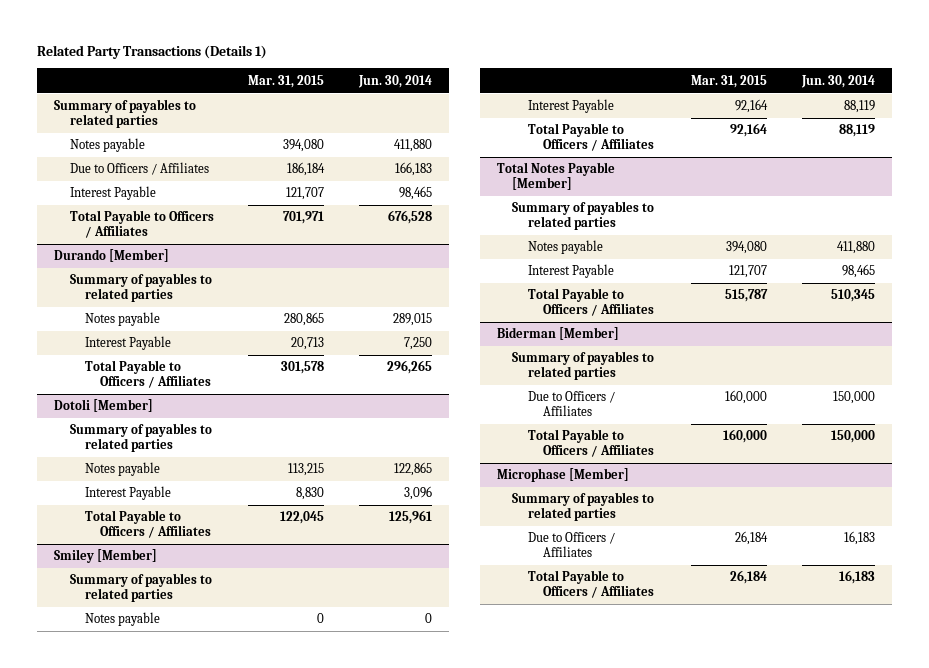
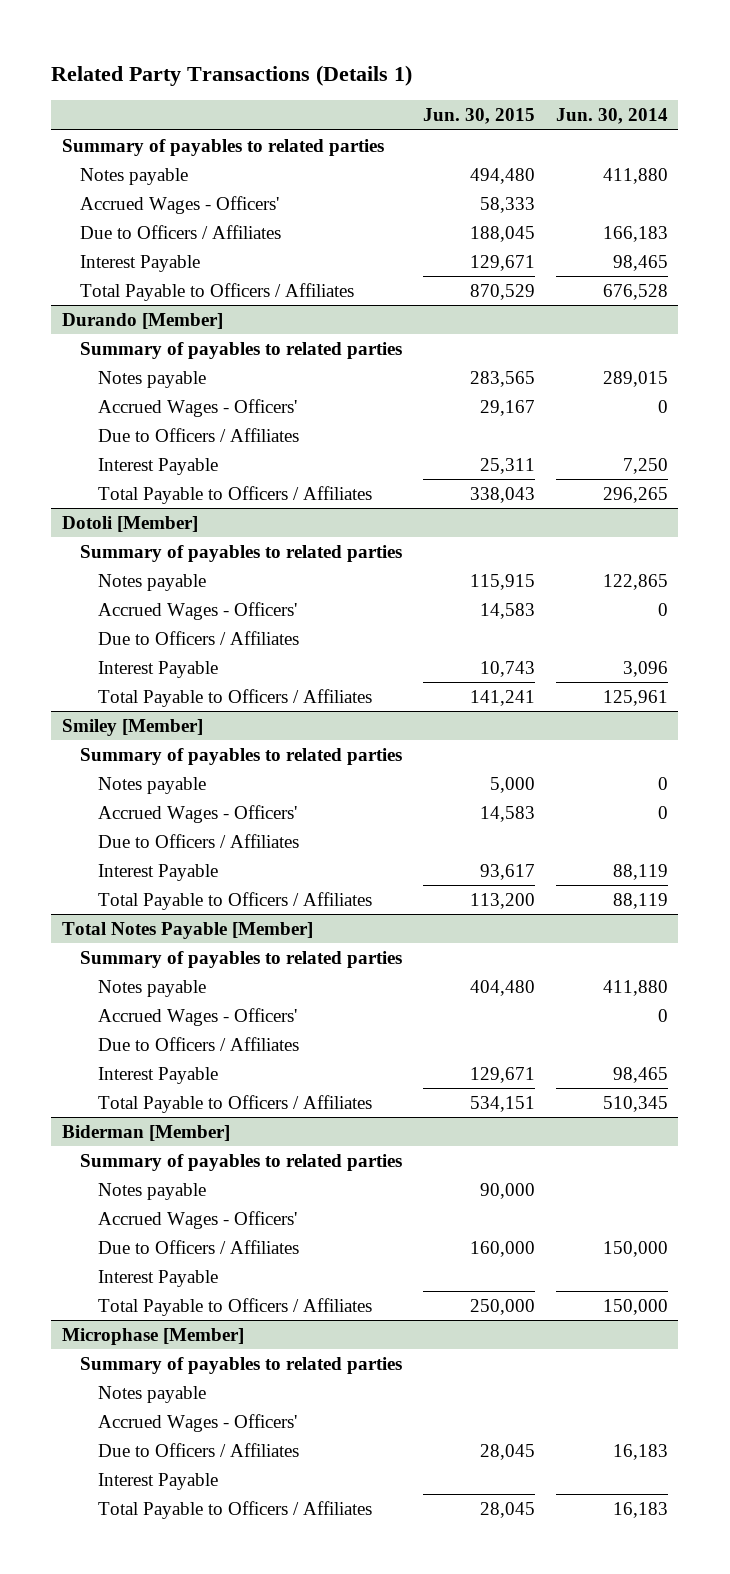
[248,74,325,88] Mar. 31, 2015 -> none
none -> [422,108,535,125] Jun. 30, 2015
none -> [79,195,279,214] Accrued Wages - Officers'
none -> [97,398,297,417] Accrued Wages - Officers'
none -> [97,427,299,442] Due to Officers / Affiliates
none -> [97,601,297,620] Accrued Wages - Officers'
none -> [97,630,299,645] Due to Officers / Affiliates
none -> [97,804,297,823] Accrued Wages - Officers'
none -> [97,833,299,848] Due to Officers / Affiliates
none -> [97,1007,297,1026] Accrued Wages - Officers'
none -> [97,1036,299,1051] Due to Officers / Affiliates
none -> [97,1182,206,1200] Notes payable
none -> [97,1210,297,1229] Accrued Wages - Officers'
none -> [97,1269,218,1287] Interest Payable
none -> [97,1385,206,1403] Notes payable
none -> [97,1413,297,1432] Accrued Wages - Officers'
none -> [97,1472,218,1490] Interest Payable

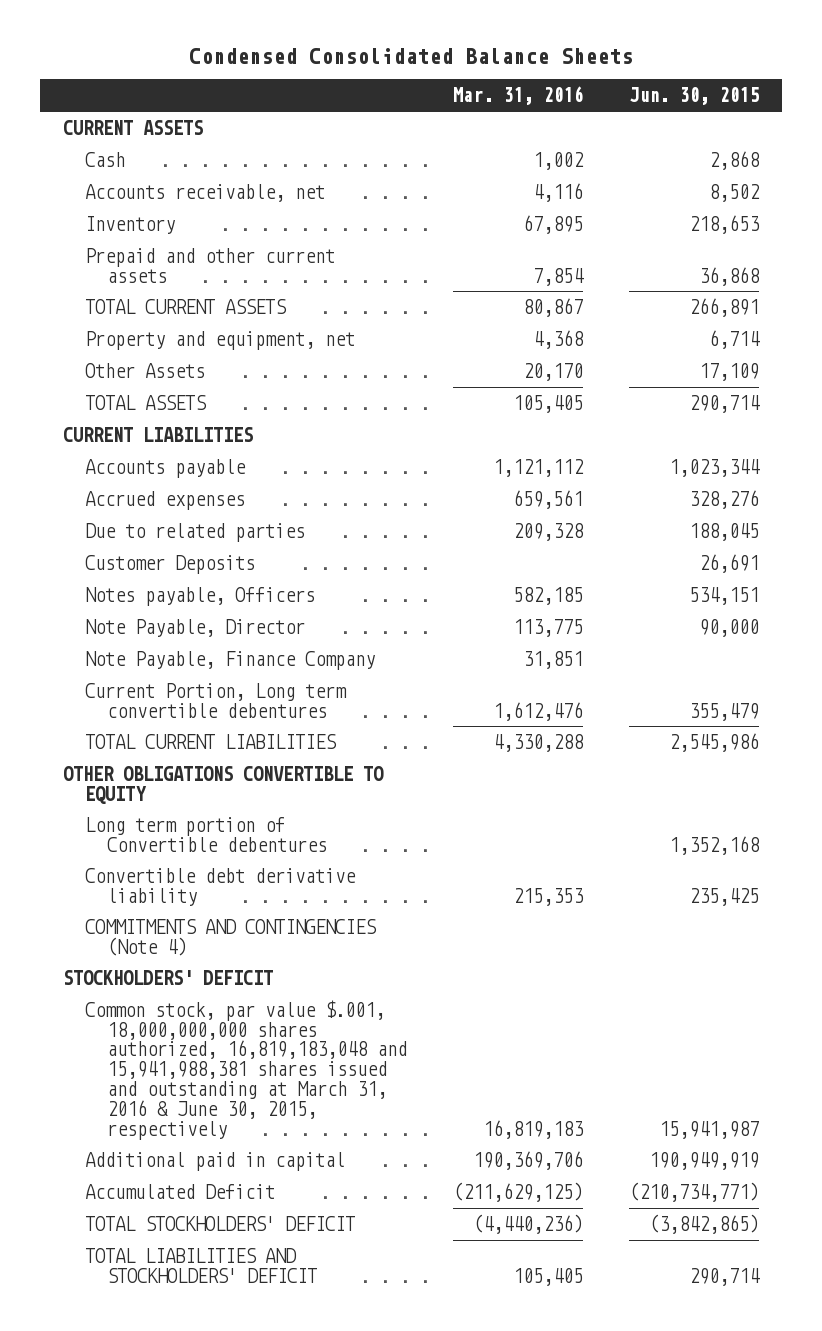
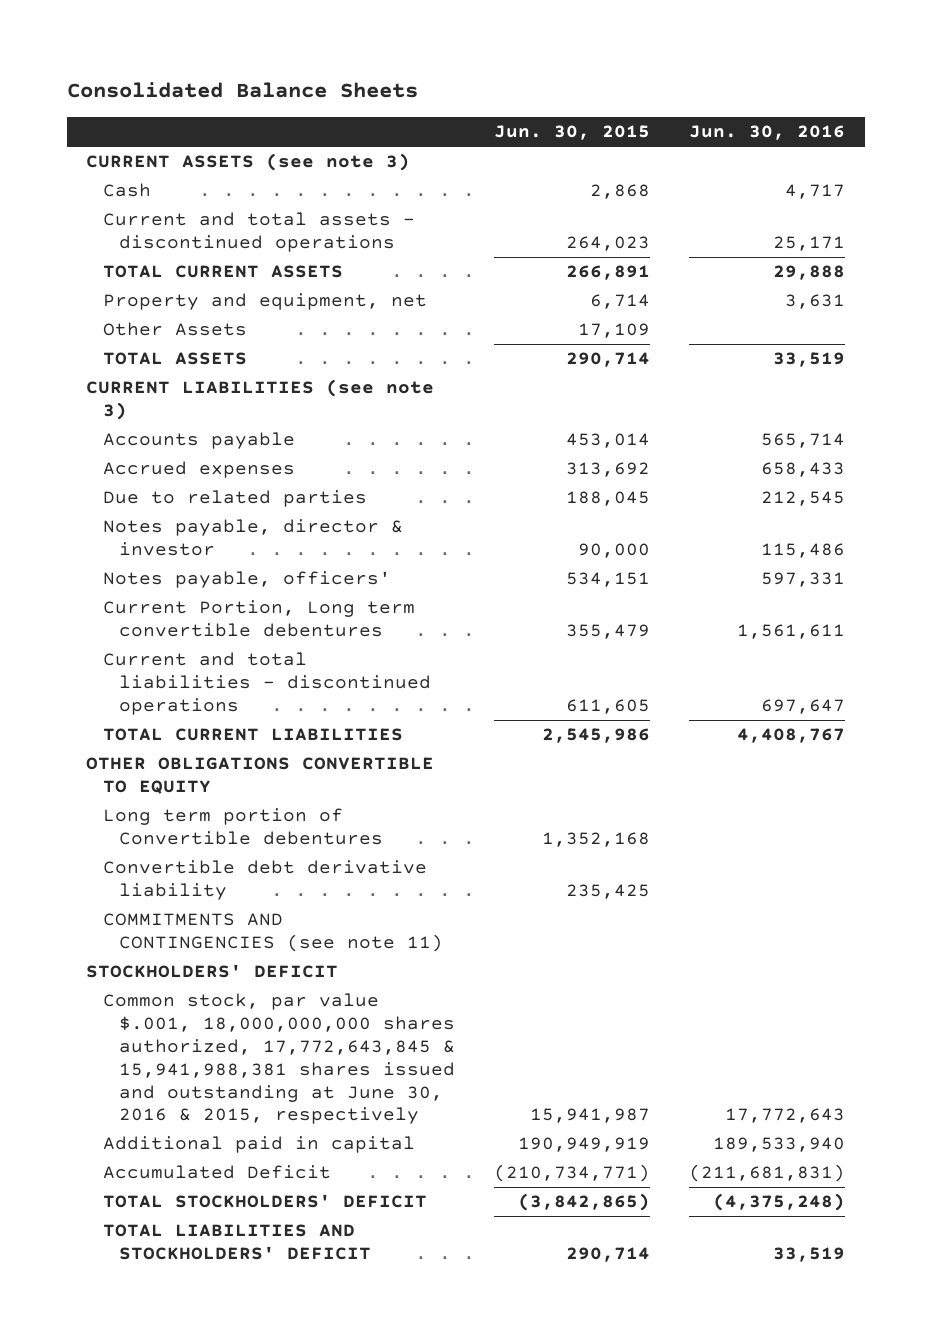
[189,47,634,64] Condensed Consolidated Balance Sheets -> [66,82,418,99] Consolidated Balance Sheets
[453,86,584,106] Mar. 31, 2016 -> none
none -> [689,125,846,141] Jun. 30, 2016
[62,119,203,135] CURRENT ASSETS -> [86,153,411,172] CURRENT ASSETS (see note 3)
[84,183,325,202] Accounts receivable, net -> none
[84,215,175,234] Inventory -> none
[84,247,335,283] Prepaid and other current assets -> none
none -> [102,212,415,253] Current and total assets - discontinued operations
[62,426,253,442] CURRENT LIABILITIES -> [86,379,435,421] CURRENT LIABILITIES (see note 3)
[669,458,761,477] 1,023,344 -> [566,433,651,449] 453,014
[689,489,760,509] 328,276 -> [566,462,651,478] 313,692
[84,554,255,574] Customer Deposits -> none
[84,618,305,637] Note Payable, Director -> none
[84,650,375,670] Note Payable, Finance Company -> none
none -> [102,519,403,557] Notes payable, director & investor
[84,586,315,606] Notes payable, Officers -> [102,571,391,589] Notes payable, officers'
none -> [102,652,432,715] Current and total liabilities - discontinued operations
[84,918,377,956] COMMITMENTS AND CONTINGENCIES (Note 4) -> [102,913,444,953] COMMITMENTS AND CONTINGENCIES (see note 11)
[84,999,408,1140] Common stock, par value $.001, 18,000,000,000 shares authorized, 16,819,183,048 and 15,941,988,381 shares issued and outstanding at March 31, 2016 & June 30, 2015, respectively -> [102,993,456,1125] Common stock, par value $.001, 18,000,000,000 shares authorized, 17,772,643,845 & 15,941,988,381 shares issued and outstanding at June 30, 2016 & 2015, respectively

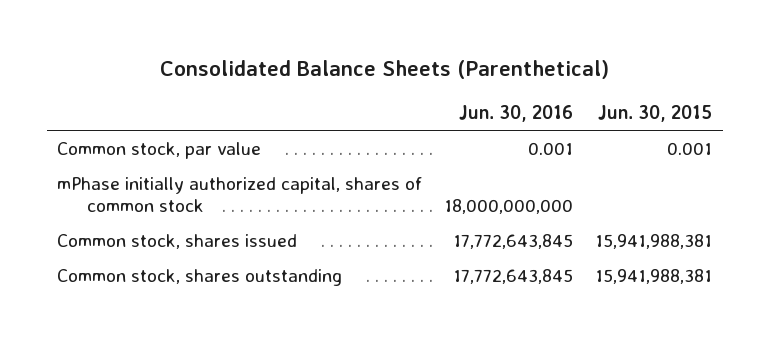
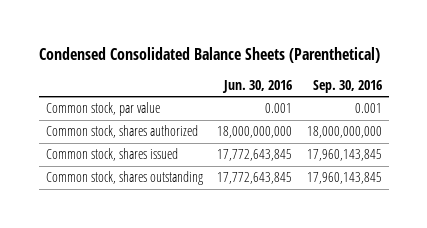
[159,60,609,80] Consolidated Balance Sheets (Parenthetical) -> [38,46,380,63] Condensed Consolidated Balance Sheets (Parenthetical)
[598,105,713,123] Jun. 30, 2015 -> none
none -> [312,79,382,93] Sep. 30, 2016
[57,177,423,213] mPhase initially authorized capital, shares of common stock -> [45,125,198,139] Common stock, shares authorized

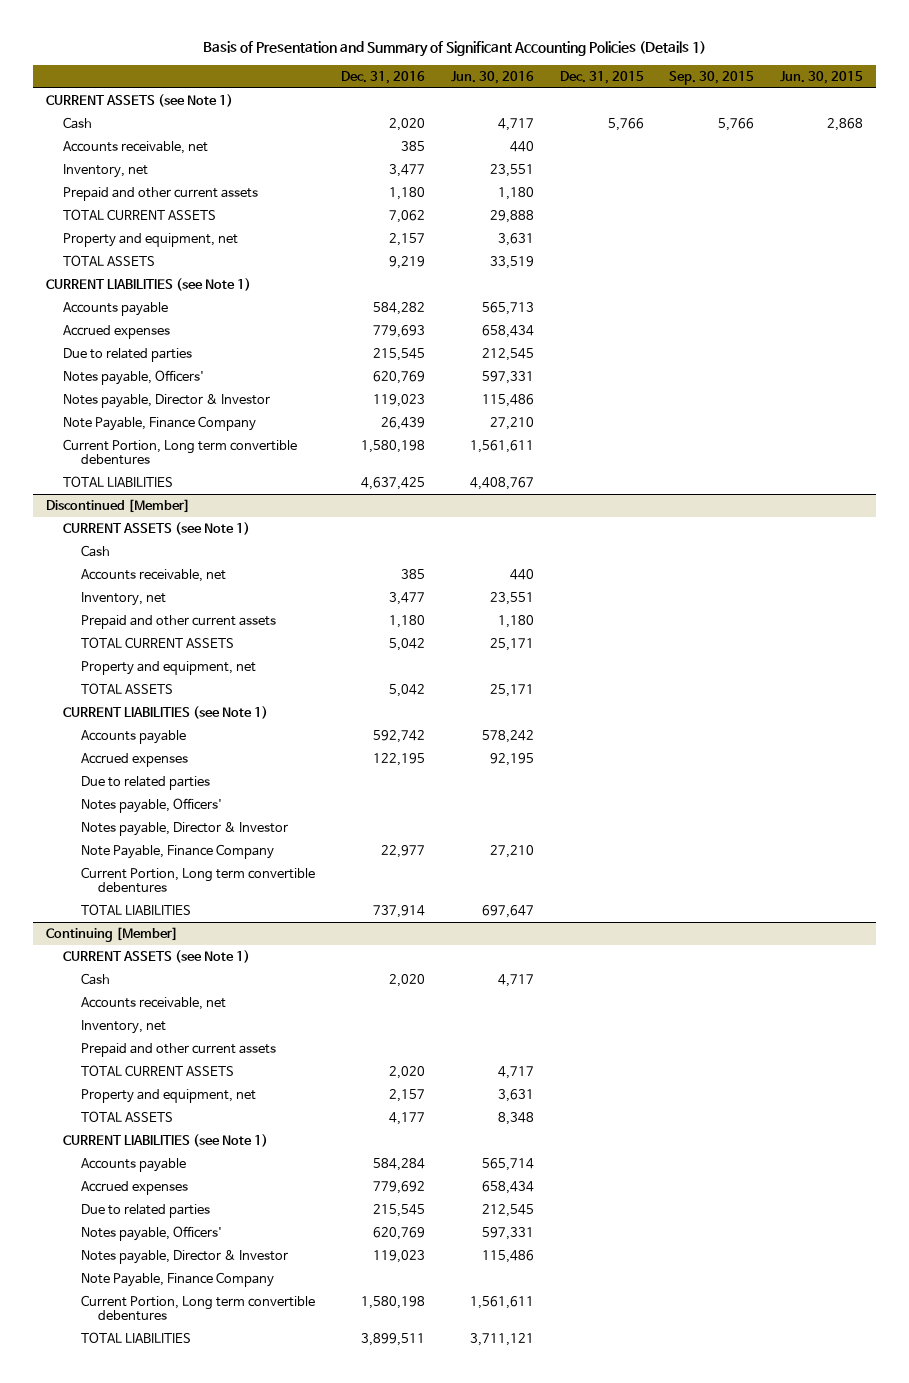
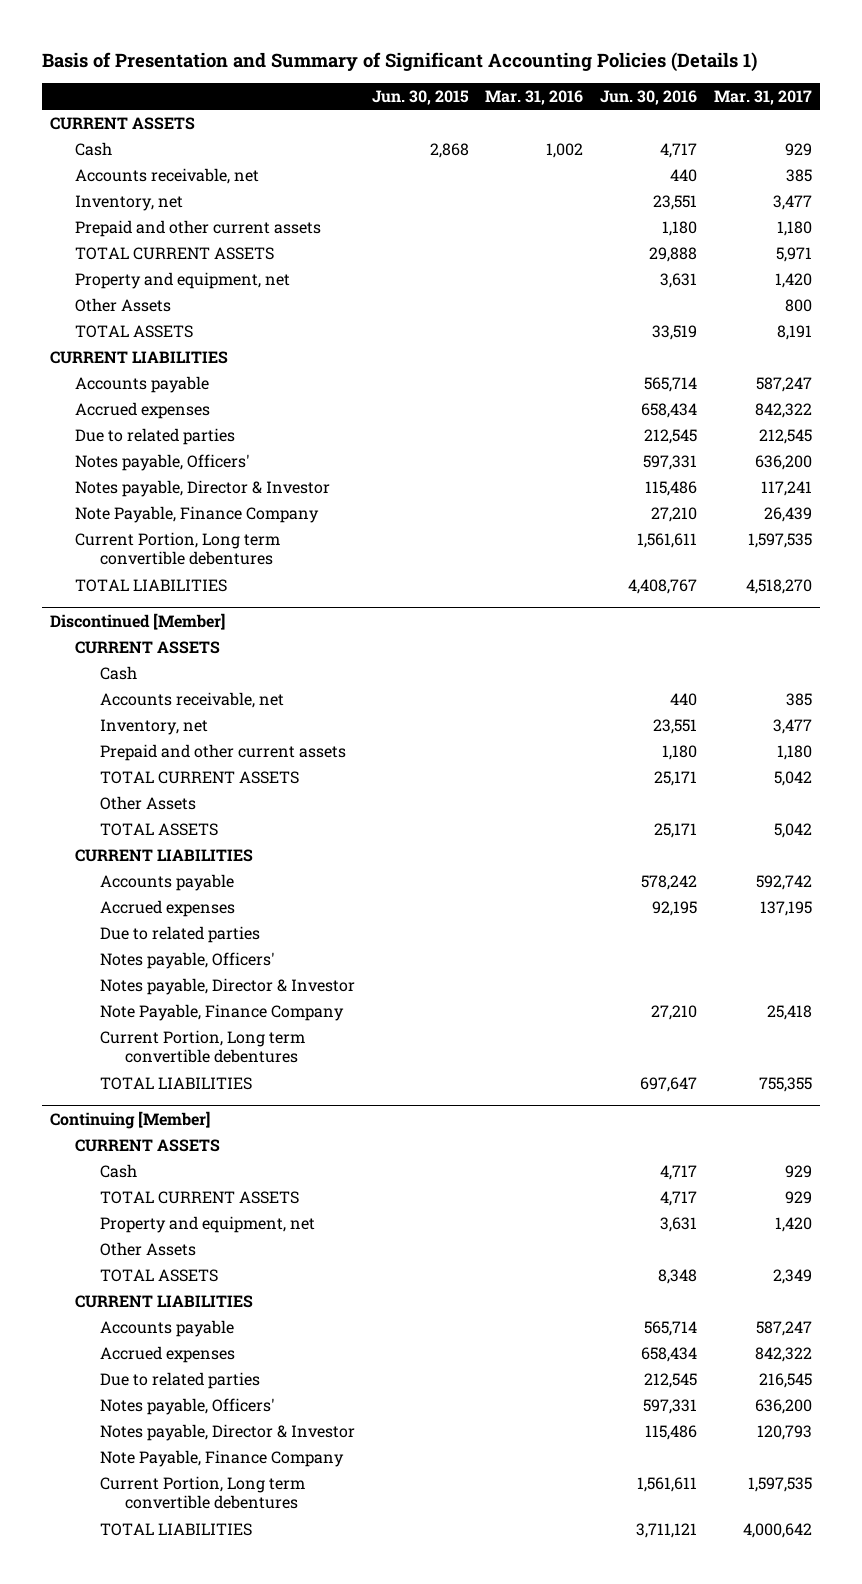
[340,70,425,84] Dec. 31, 2016 -> none
[559,70,644,84] Dec. 31, 2015 -> none
[669,70,755,85] Sep. 30, 2015 -> none
none -> [485,89,584,105] Mar. 31, 2016
none -> [713,89,812,105] Mar. 31, 2017
[46,94,234,108] CURRENT ASSETS (see Note 1) -> [50,116,196,130] CURRENT ASSETS
none -> [75,297,172,312] Other Assets
[46,278,252,292] CURRENT LIABILITIES (see Note 1) -> [50,350,229,364] CURRENT LIABILITIES
[481,302,534,316] 565,713 -> [644,376,698,392] 565,714
[63,522,251,536] CURRENT ASSETS (see Note 1) -> [75,640,221,654] CURRENT ASSETS
[80,661,256,676] Property and equipment, net -> none
none -> [99,795,196,810] Other Assets
[63,706,269,720] CURRENT LIABILITIES (see Note 1) -> [75,848,254,862] CURRENT LIABILITIES
[63,950,251,964] CURRENT ASSETS (see Note 1) -> [75,1138,221,1152] CURRENT ASSETS
[80,997,226,1011] Accounts receivable, net -> none
[80,1020,166,1035] Inventory, net -> none
[80,1043,276,1058] Prepaid and other current assets -> none
none -> [99,1241,196,1256] Other Assets
[63,1134,269,1148] CURRENT LIABILITIES (see Note 1) -> [75,1294,254,1308] CURRENT LIABILITIES

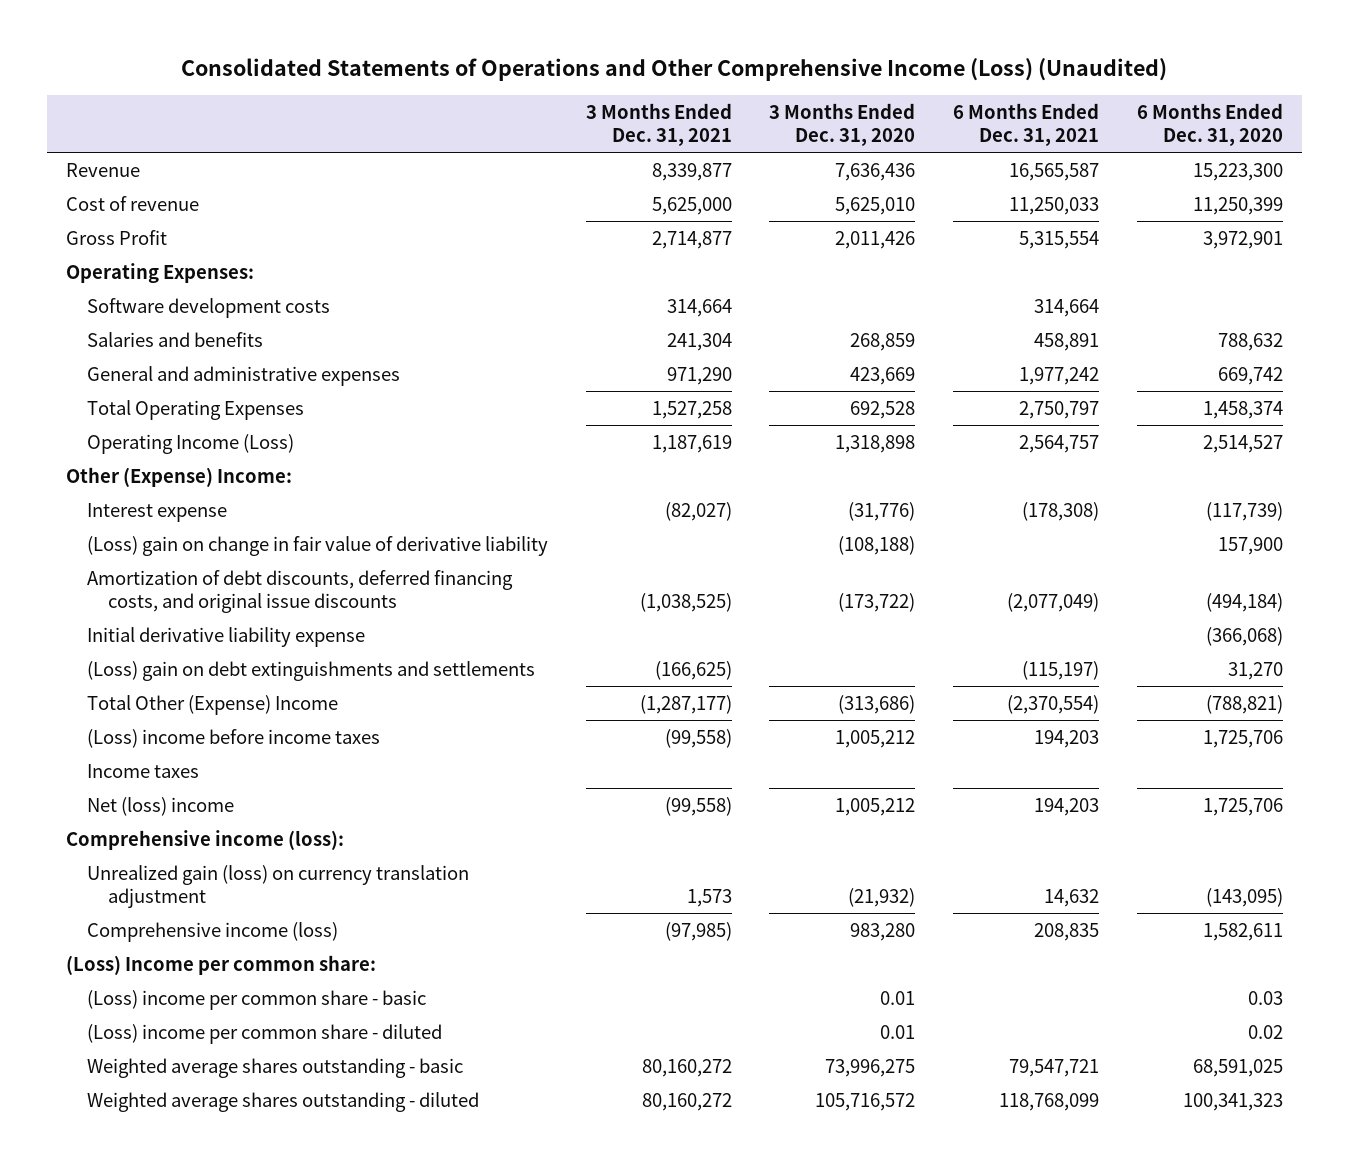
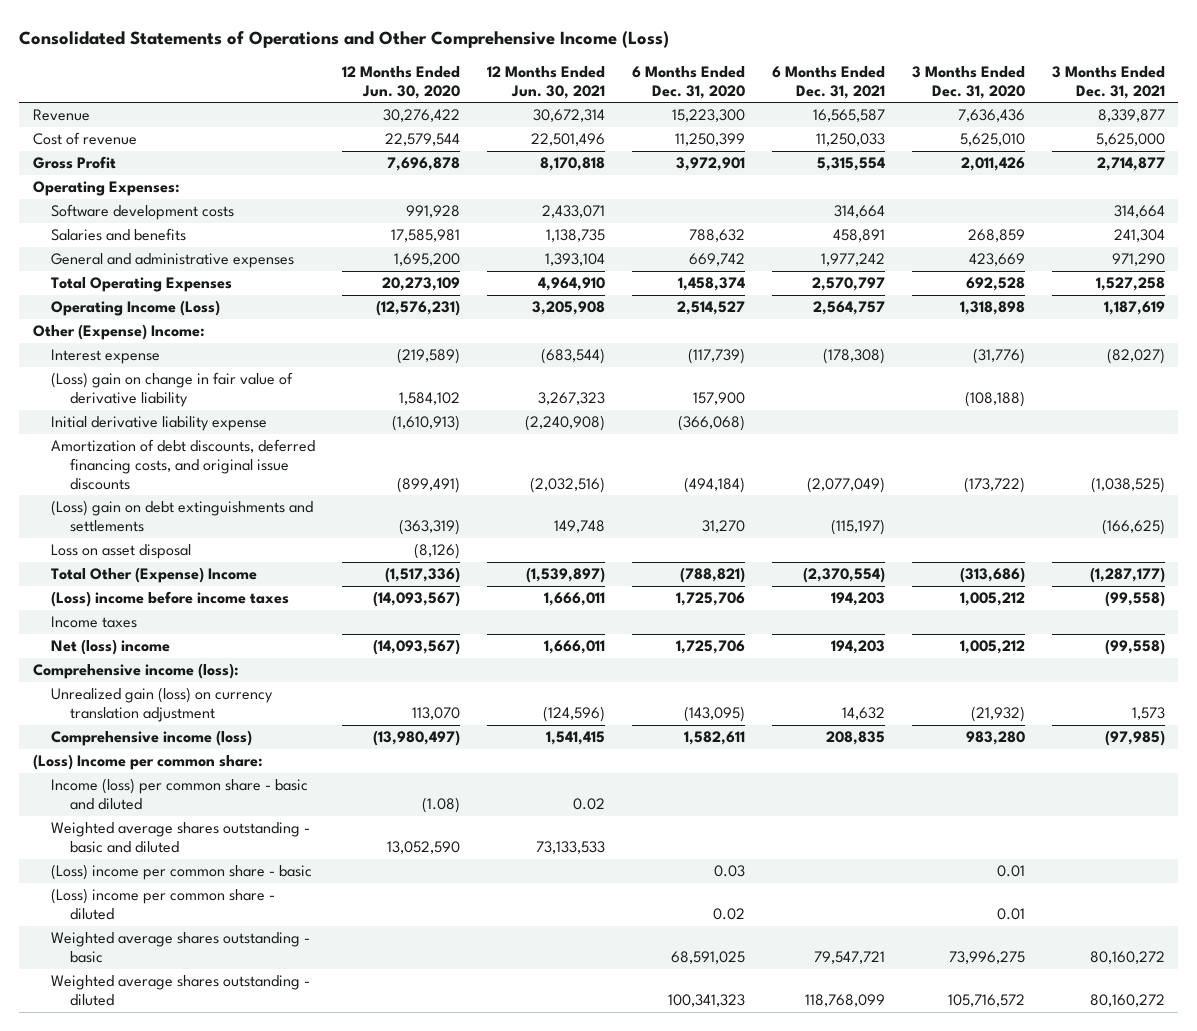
[181,58,1168,82] Consolidated Statements of Operations and Other Comprehensive Income (Loss) (Unaudited) -> [19,30,670,48] Consolidated Statements of Operations and Other Comprehensive Income (Loss)
none -> [342,65,461,99] 12 Months Ended Jun. 30, 2020
none -> [486,65,605,99] 12 Months Ended Jun. 30, 2021
[1018,400,1099,419] 2,750,797 -> [811,277,885,292] 2,570,797
[86,569,513,614] Amortization of debt discounts, deferred financing costs, and original issue discounts -> [51,439,316,490] Amortization of debt discounts, deferred financing costs, and original issue discounts
none -> [51,544,192,560] Loss on asset disposal
none -> [51,778,309,810] Income (loss) per common share - basic and diluted
none -> [51,822,311,853] Weighted average shares outstanding - basic and diluted

